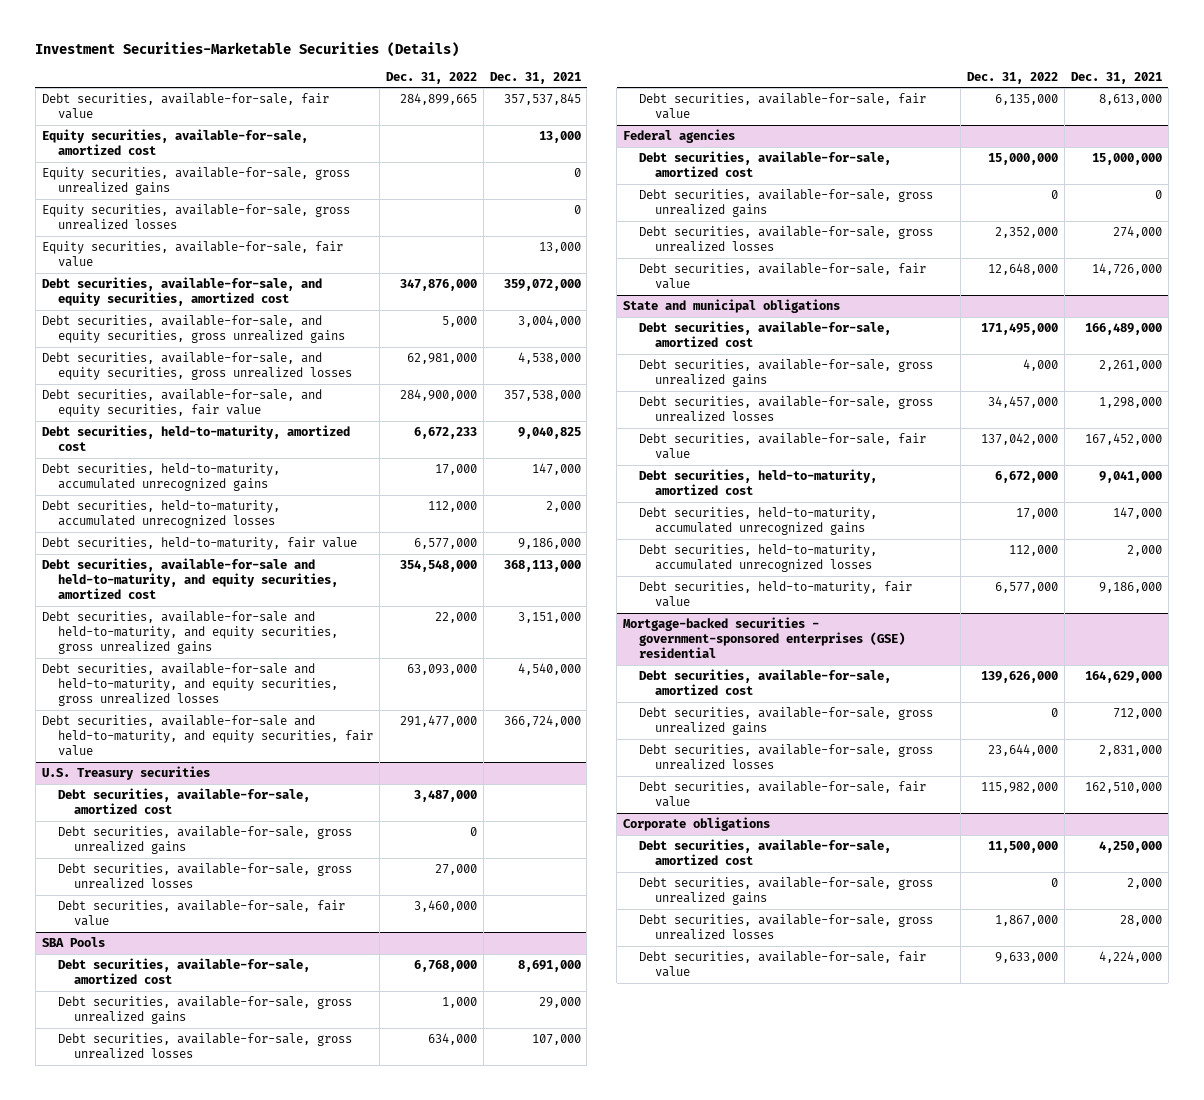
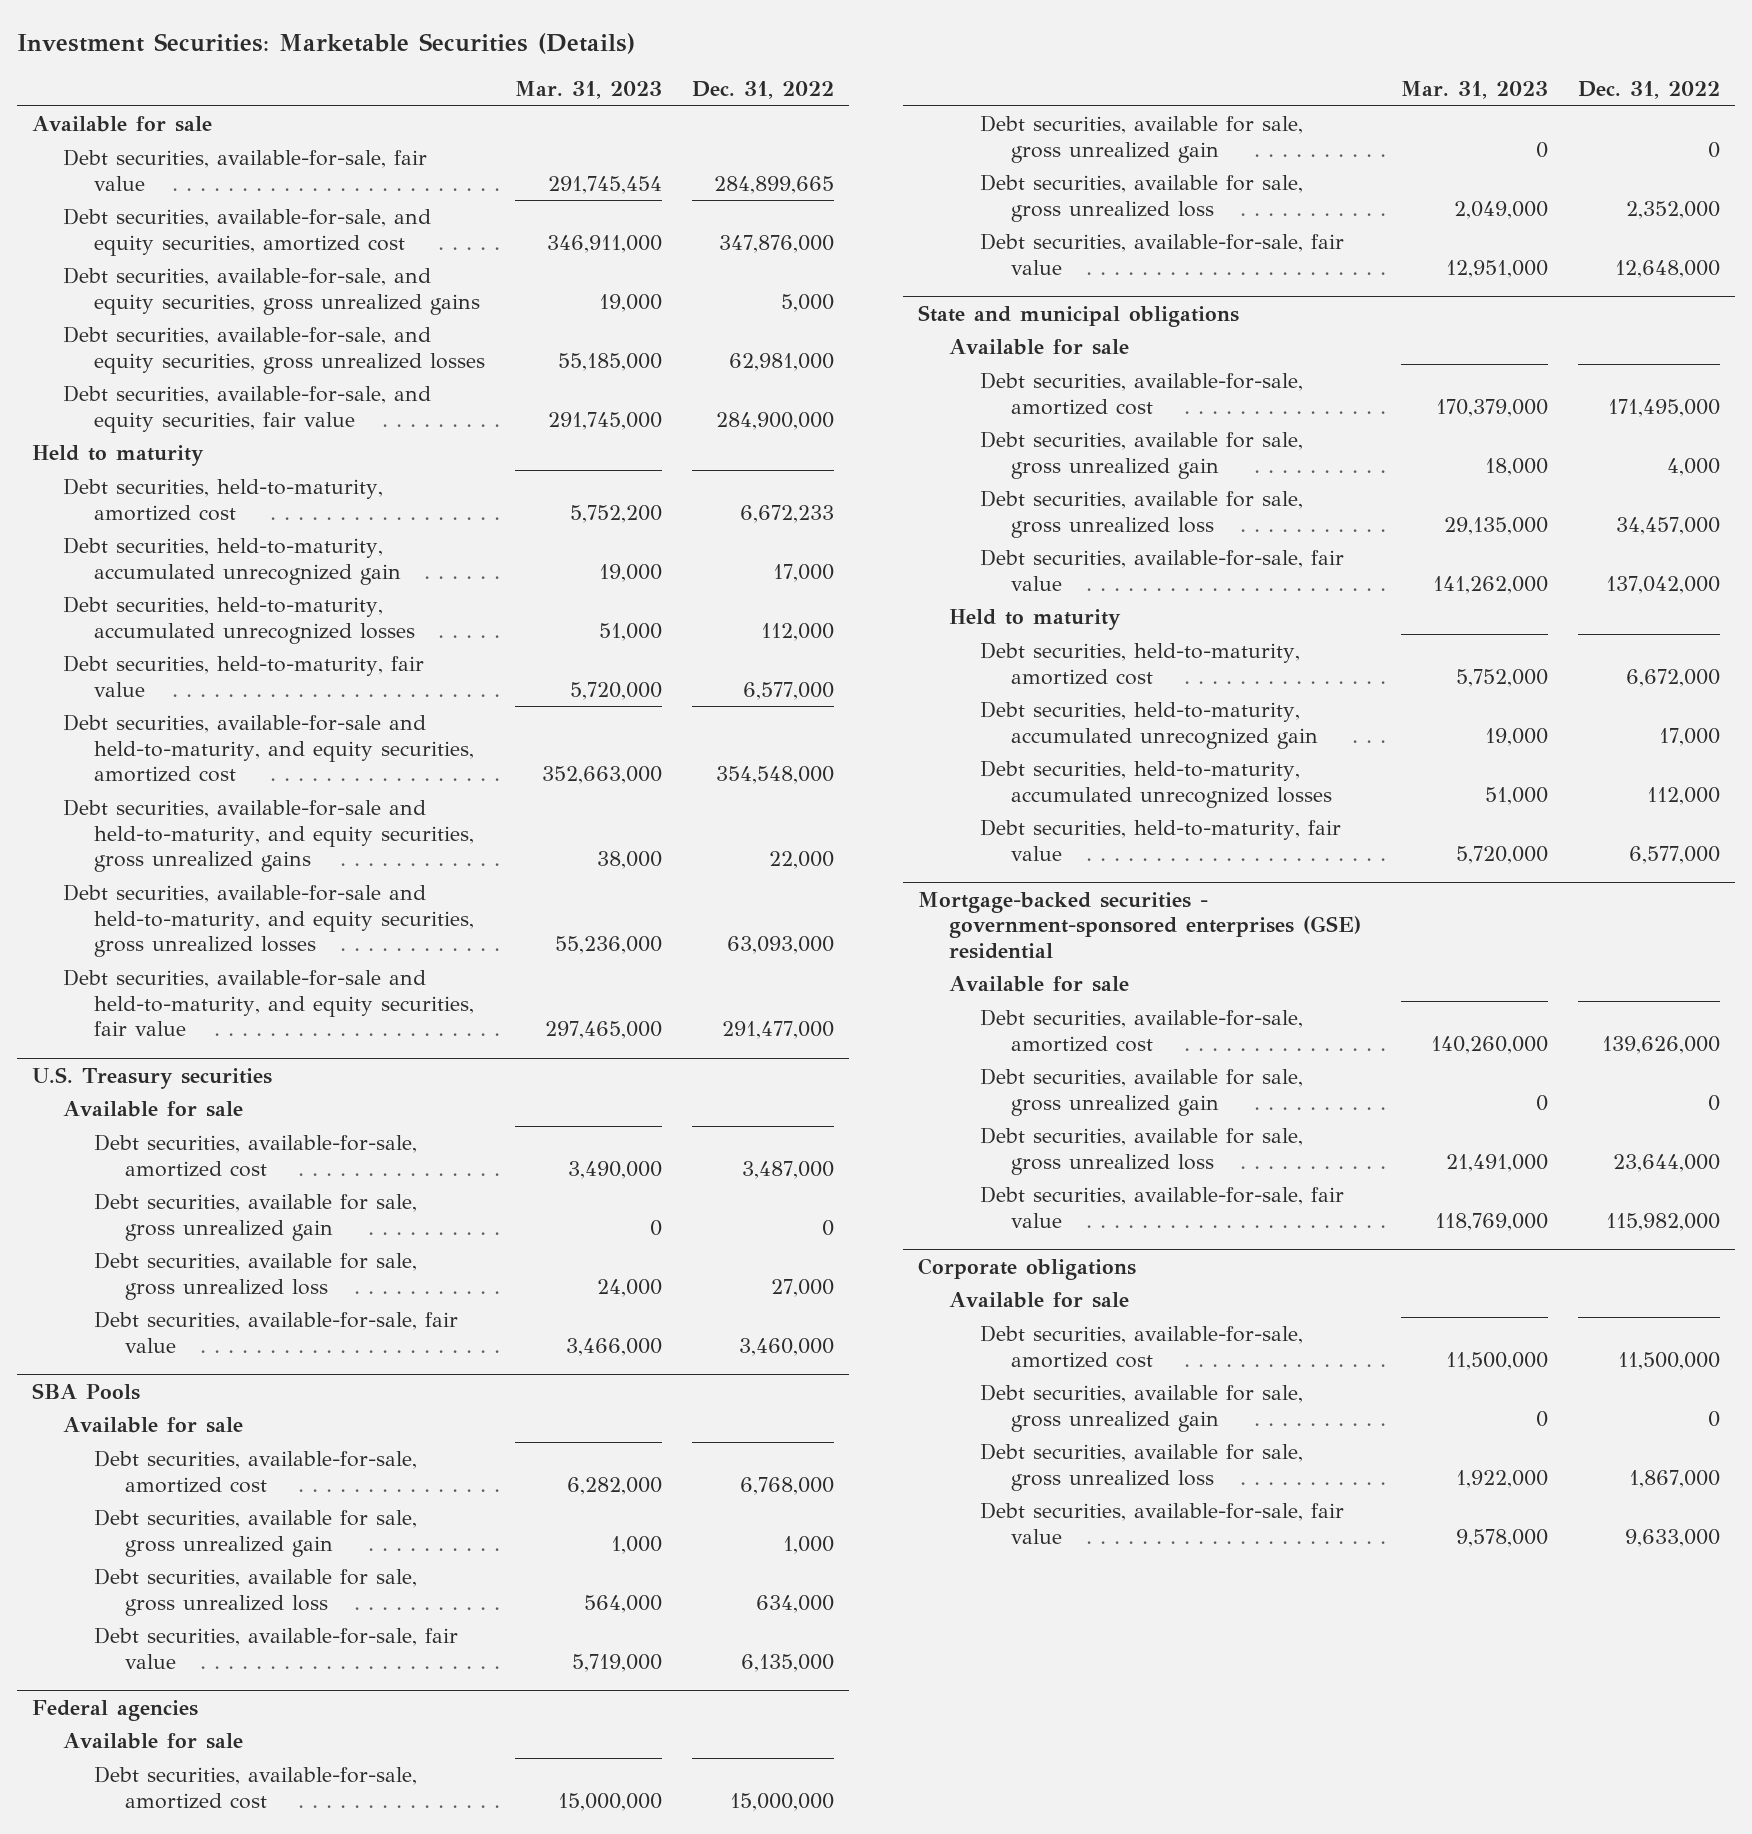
[35,41,460,57] Investment Securities-Marketable Securities (Details) -> [17,32,636,54] Investment Securities: Marketable Securities (Details)
[489,71,581,84] Dec. 31, 2021 -> none
none -> [515,81,663,100] Mar. 31, 2023
none -> [32,116,213,133] Available for sale
[41,129,308,156] Equity securities, available-for-sale, amortized cost -> none
[41,167,350,196] Equity securities, available-for-sale, gross unrealized gains -> none
[41,204,350,231] Equity securities, available-for-sale, gross unrealized losses -> none
[41,241,343,268] Equity securities, available-for-sale, fair value -> none
none -> [32,445,205,467] Held to maturity
[41,463,280,492] Debt securities, held-to-maturity, accumulated unrecognized gains -> [63,537,402,585] Debt securities, held-to-maturity, accumulated unrecognized gain
none -> [63,1101,244,1118] Available for sale
[57,826,352,855] Debt securities, available-for-sale, gross unrealized gains -> [94,1193,418,1241] Debt securities, available for sale, gross unrealized gain
[57,863,352,890] Debt securities, available-for-sale, gross unrealized losses -> [94,1252,418,1300] Debt securities, available for sale, gross unrealized loss
none -> [63,1417,244,1434] Available for sale
[57,996,352,1025] Debt securities, available-for-sale, gross unrealized gains -> [94,1509,418,1557] Debt securities, available for sale, gross unrealized gain
[57,1033,352,1060] Debt securities, available-for-sale, gross unrealized losses -> [94,1568,418,1616] Debt securities, available for sale, gross unrealized loss
none -> [63,1733,244,1750] Available for sale
[639,189,934,218] Debt securities, available-for-sale, gross unrealized gains -> [979,115,1303,163] Debt securities, available for sale, gross unrealized gain
[639,226,934,253] Debt securities, available-for-sale, gross unrealized losses -> [979,174,1303,222] Debt securities, available for sale, gross unrealized loss
none -> [948,339,1129,356] Available for sale
[639,359,934,388] Debt securities, available-for-sale, gross unrealized gains -> [979,431,1303,479] Debt securities, available for sale, gross unrealized gain
[639,396,934,423] Debt securities, available-for-sale, gross unrealized losses -> [979,490,1303,538] Debt securities, available for sale, gross unrealized loss
none -> [948,609,1121,631] Held to maturity
[639,507,878,536] Debt securities, held-to-maturity, accumulated unrecognized gains -> [979,701,1318,749] Debt securities, held-to-maturity, accumulated unrecognized gain
none -> [948,976,1129,993] Available for sale
[639,707,934,736] Debt securities, available-for-sale, gross unrealized gains -> [979,1068,1303,1116] Debt securities, available for sale, gross unrealized gain
[639,744,934,771] Debt securities, available-for-sale, gross unrealized losses -> [979,1127,1303,1175] Debt securities, available for sale, gross unrealized loss
none -> [948,1292,1129,1309] Available for sale
[639,877,934,906] Debt securities, available-for-sale, gross unrealized gains -> [979,1384,1303,1432] Debt securities, available for sale, gross unrealized gain
[639,914,934,941] Debt securities, available-for-sale, gross unrealized losses -> [979,1443,1303,1491] Debt securities, available for sale, gross unrealized loss

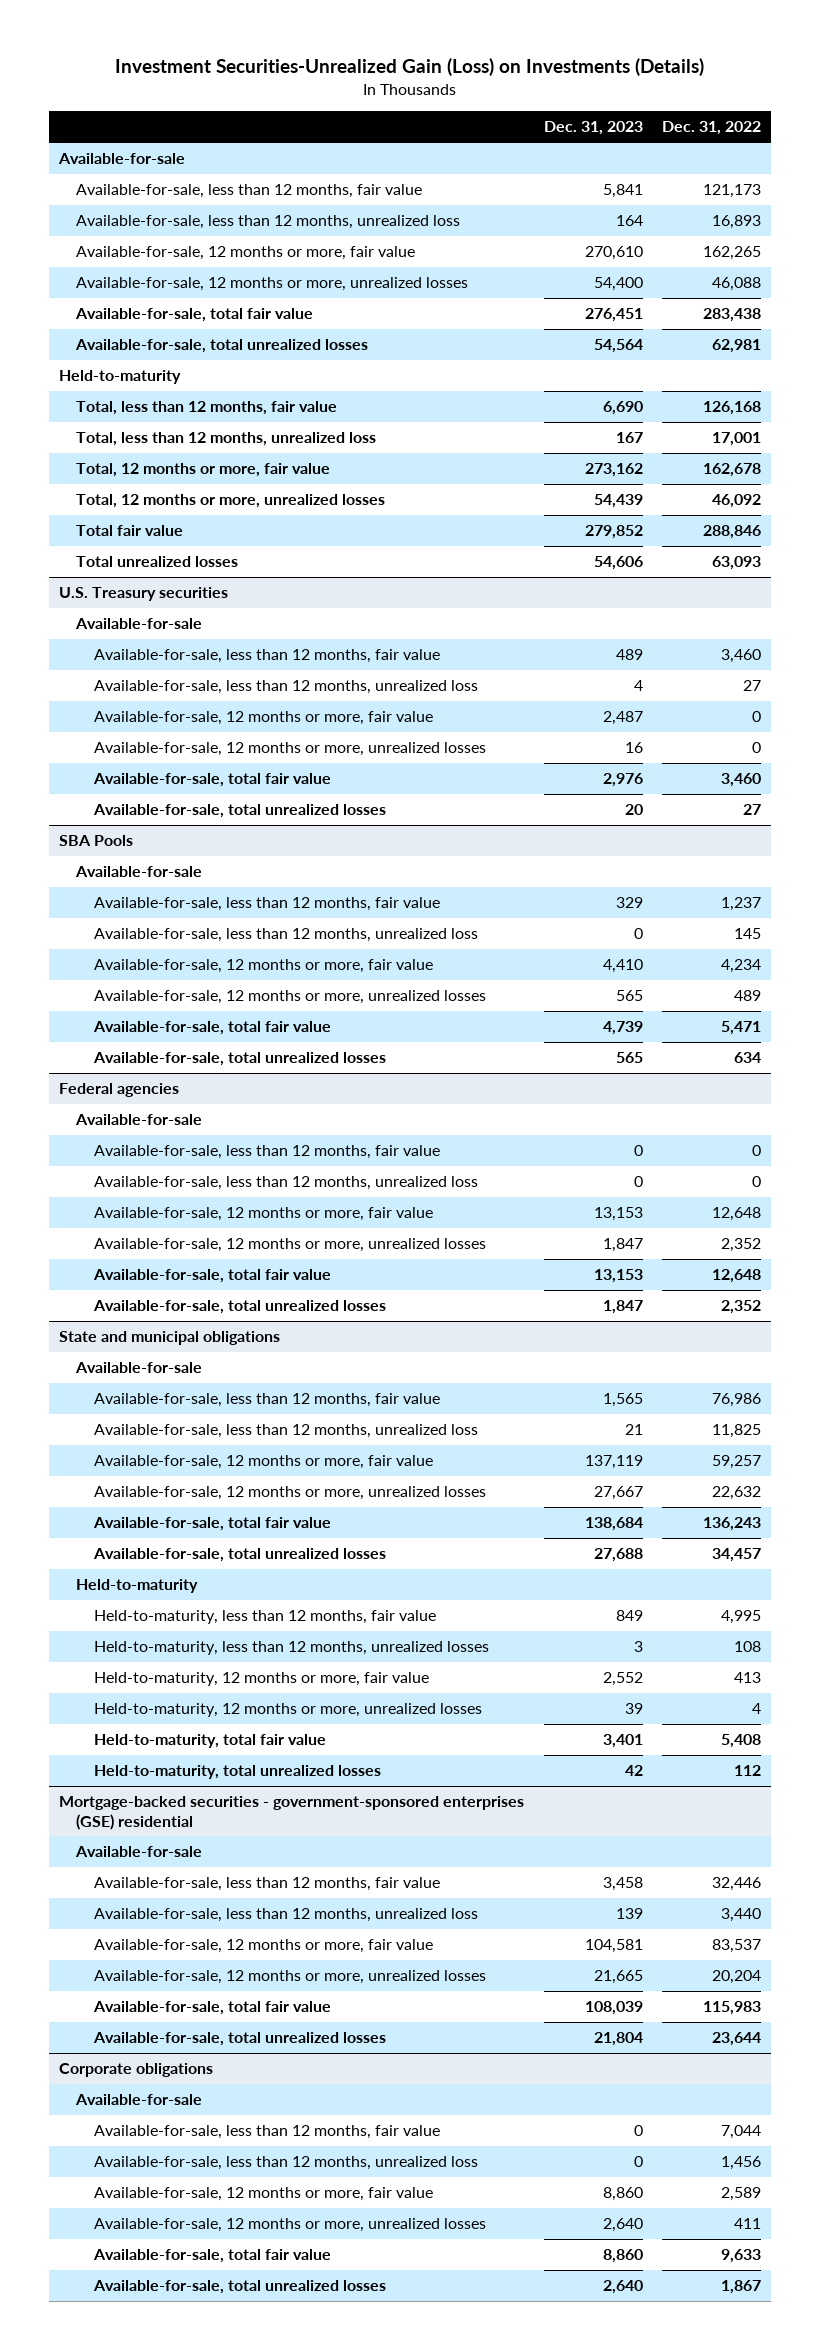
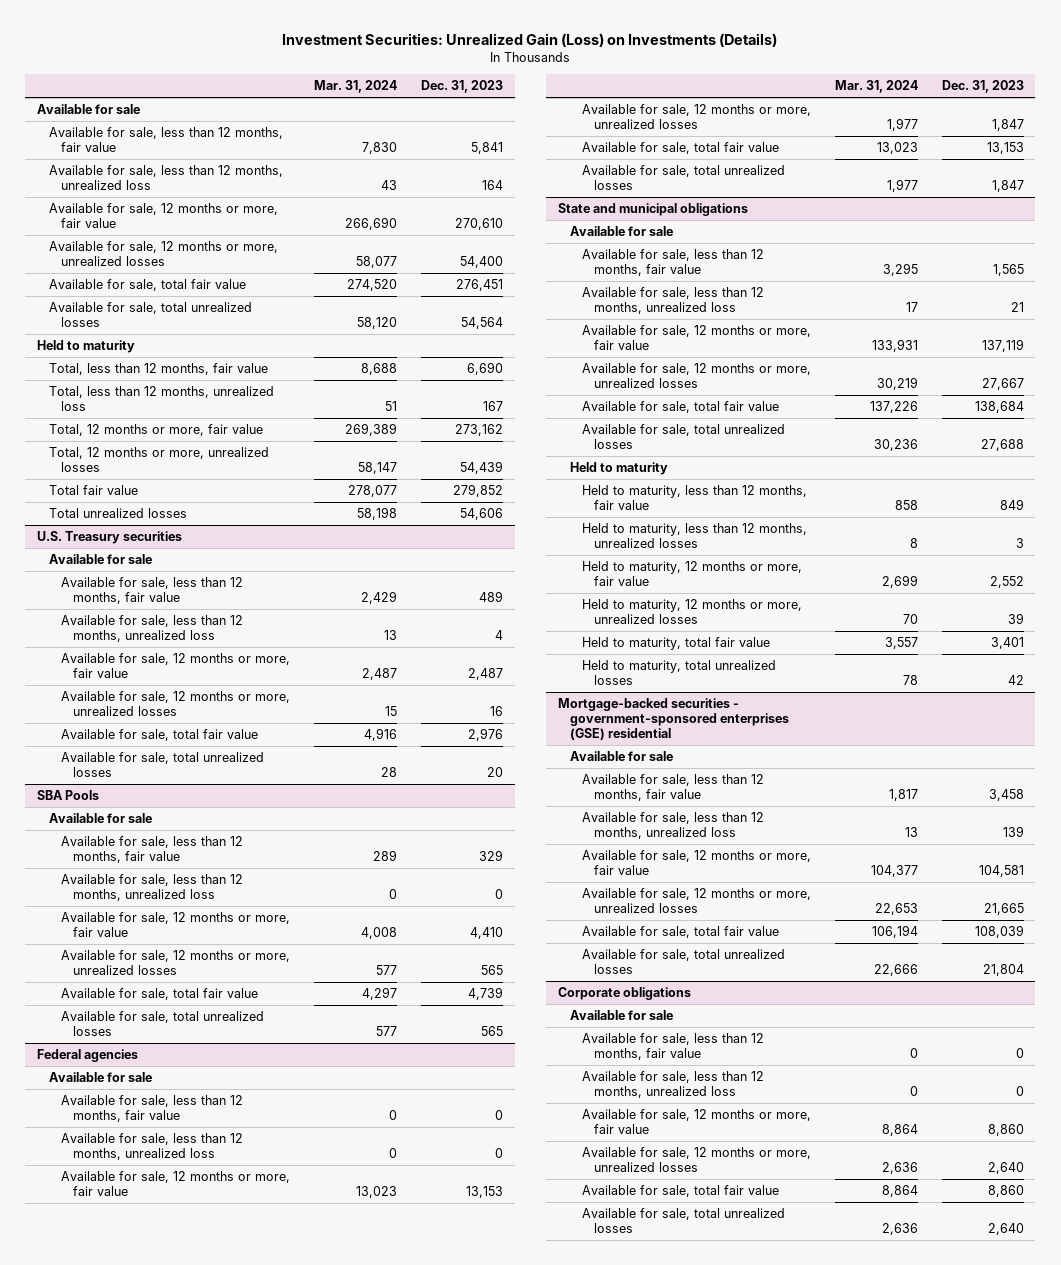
[115,58,705,77] Investment Securities-Unrealized Gain (Loss) on Investments (Details) -> [282,32,778,47] Investment Securities: Unrealized Gain (Loss) on Investments (Details)
[662,121,762,136] Dec. 31, 2022 -> none
none -> [314,80,398,94] Mar. 31, 2024
[57,153,185,165] Available-for-sale -> [37,104,141,115] Available for sale
[76,184,423,199] Available-for-sale, less than 12 months, fair value -> [49,127,284,153] Available for sale, less than 12 months, fair value
[76,215,461,230] Available-for-sale, less than 12 months, unrealized loss -> [49,165,284,191] Available for sale, less than 12 months, unrealized loss
[76,246,416,261] Available-for-sale, 12 months or more, fair value -> [49,203,279,229] Available for sale, 12 months or more, fair value
[76,277,469,292] Available-for-sale, 12 months or more, unrealized losses -> [49,241,279,267] Available for sale, 12 months or more, unrealized losses
[75,308,314,323] Available-for-sale, total fair value -> [49,279,247,292] Available for sale, total fair value
[75,339,369,354] Available-for-sale, total unrealized losses -> [49,302,253,328] Available for sale, total unrealized losses
[58,370,181,385] Held-to-maturity -> [37,340,136,354] Held to maturity
[75,618,203,630] Available-for-sale -> [49,554,153,565] Available for sale
[93,649,440,664] Available-for-sale, less than 12 months, fair value -> [61,577,244,605] Available for sale, less than 12 months, fair value
[93,680,478,695] Available-for-sale, less than 12 months, unrealized loss -> [61,615,244,643] Available for sale, less than 12 months, unrealized loss
[93,711,433,726] Available-for-sale, 12 months or more, fair value -> [61,653,291,679] Available for sale, 12 months or more, fair value
[93,742,486,757] Available-for-sale, 12 months or more, unrealized losses -> [61,691,291,717] Available for sale, 12 months or more, unrealized losses
[92,773,331,788] Available-for-sale, total fair value -> [61,729,259,742] Available for sale, total fair value
[92,804,386,819] Available-for-sale, total unrealized losses -> [61,752,265,778] Available for sale, total unrealized losses
[75,866,203,878] Available-for-sale -> [49,813,153,824] Available for sale
[93,897,440,912] Available-for-sale, less than 12 months, fair value -> [61,836,244,864] Available for sale, less than 12 months, fair value
[93,928,478,943] Available-for-sale, less than 12 months, unrealized loss -> [61,874,244,902] Available for sale, less than 12 months, unrealized loss
[93,959,433,974] Available-for-sale, 12 months or more, fair value -> [61,912,291,938] Available for sale, 12 months or more, fair value
[93,990,486,1005] Available-for-sale, 12 months or more, unrealized losses -> [61,950,291,976] Available for sale, 12 months or more, unrealized losses
[92,1021,331,1036] Available-for-sale, total fair value -> [61,988,259,1001] Available for sale, total fair value
[92,1052,386,1067] Available-for-sale, total unrealized losses -> [61,1011,265,1037] Available for sale, total unrealized losses
[75,1114,203,1126] Available-for-sale -> [49,1072,153,1083] Available for sale
[93,1145,440,1160] Available-for-sale, less than 12 months, fair value -> [61,1095,244,1123] Available for sale, less than 12 months, fair value
[93,1176,478,1191] Available-for-sale, less than 12 months, unrealized loss -> [61,1133,244,1161] Available for sale, less than 12 months, unrealized loss
[93,1207,433,1222] Available-for-sale, 12 months or more, fair value -> [61,1171,291,1197] Available for sale, 12 months or more, fair value
[93,1238,486,1253] Available-for-sale, 12 months or more, unrealized losses -> [582,104,812,130] Available for sale, 12 months or more, unrealized losses
[92,1269,331,1284] Available-for-sale, total fair value -> [582,142,780,155] Available for sale, total fair value
[92,1300,386,1315] Available-for-sale, total unrealized losses -> [582,165,786,191] Available for sale, total unrealized losses
[75,1362,203,1374] Available-for-sale -> [570,226,674,237] Available for sale
[93,1393,440,1408] Available-for-sale, less than 12 months, fair value -> [582,249,765,277] Available for sale, less than 12 months, fair value
[93,1424,478,1439] Available-for-sale, less than 12 months, unrealized loss -> [582,287,765,315] Available for sale, less than 12 months, unrealized loss
[93,1455,433,1470] Available-for-sale, 12 months or more, fair value -> [582,325,812,351] Available for sale, 12 months or more, fair value
[93,1486,486,1501] Available-for-sale, 12 months or more, unrealized losses -> [582,363,812,389] Available for sale, 12 months or more, unrealized losses
[92,1517,331,1532] Available-for-sale, total fair value -> [582,401,780,414] Available for sale, total fair value
[92,1548,386,1563] Available-for-sale, total unrealized losses -> [582,424,786,450] Available for sale, total unrealized losses
[76,1579,199,1594] Held-to-maturity -> [570,462,669,476] Held to maturity
[93,1610,436,1625] Held-to-maturity, less than 12 months, fair value -> [582,485,808,511] Held to maturity, less than 12 months, fair value
[93,1641,489,1656] Held-to-maturity, less than 12 months, unrealized losses -> [582,523,808,549] Held to maturity, less than 12 months, unrealized losses
[93,1672,429,1687] Held-to-maturity, 12 months or more, fair value -> [582,561,803,587] Held to maturity, 12 months or more, fair value
[93,1703,482,1718] Held-to-maturity, 12 months or more, unrealized losses -> [582,599,803,625] Held to maturity, 12 months or more, unrealized losses
[93,1734,326,1749] Held-to-maturity, total fair value -> [582,637,771,651] Held to maturity, total fair value
[93,1765,381,1780] Held-to-maturity, total unrealized losses -> [582,660,777,686] Held to maturity, total unrealized losses
[75,1846,203,1858] Available-for-sale -> [570,751,674,762] Available for sale
[93,1877,440,1892] Available-for-sale, less than 12 months, fair value -> [582,774,765,802] Available for sale, less than 12 months, fair value
[93,1908,478,1923] Available-for-sale, less than 12 months, unrealized loss -> [582,812,765,840] Available for sale, less than 12 months, unrealized loss
[93,1939,433,1954] Available-for-sale, 12 months or more, fair value -> [582,850,812,876] Available for sale, 12 months or more, fair value
[93,1970,486,1985] Available-for-sale, 12 months or more, unrealized losses -> [582,888,812,914] Available for sale, 12 months or more, unrealized losses
[92,2001,331,2016] Available-for-sale, total fair value -> [582,926,780,939] Available for sale, total fair value
[92,2032,386,2047] Available-for-sale, total unrealized losses -> [582,949,786,975] Available for sale, total unrealized losses
[75,2094,203,2106] Available-for-sale -> [570,1010,674,1021] Available for sale
[93,2125,440,2140] Available-for-sale, less than 12 months, fair value -> [582,1033,765,1061] Available for sale, less than 12 months, fair value
[93,2156,478,2171] Available-for-sale, less than 12 months, unrealized loss -> [582,1071,765,1099] Available for sale, less than 12 months, unrealized loss
[93,2187,433,2202] Available-for-sale, 12 months or more, fair value -> [582,1109,812,1135] Available for sale, 12 months or more, fair value
[93,2218,486,2233] Available-for-sale, 12 months or more, unrealized losses -> [582,1147,812,1173] Available for sale, 12 months or more, unrealized losses
[92,2249,331,2264] Available-for-sale, total fair value -> [582,1185,780,1198] Available for sale, total fair value
[92,2280,386,2295] Available-for-sale, total unrealized losses -> [582,1208,786,1234] Available for sale, total unrealized losses

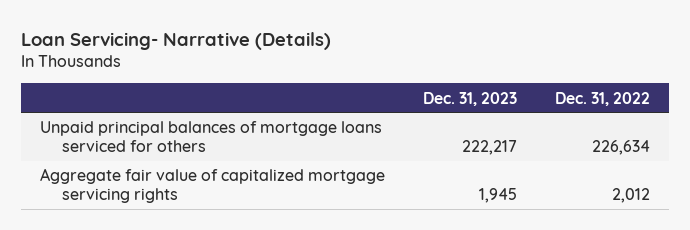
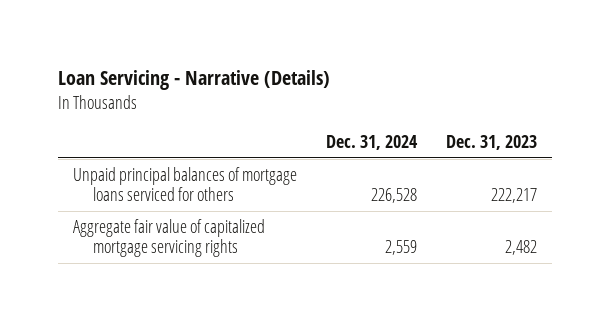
[21,31,332,50] Loan Servicing- Narrative (Details) -> [58,70,331,91] Loan Servicing - Narrative (Details)
[555,91,651,106] Dec. 31, 2022 -> none
none -> [326,135,419,151] Dec. 31, 2024
[479,187,518,203] 1,945 -> [505,240,538,256] 2,482

